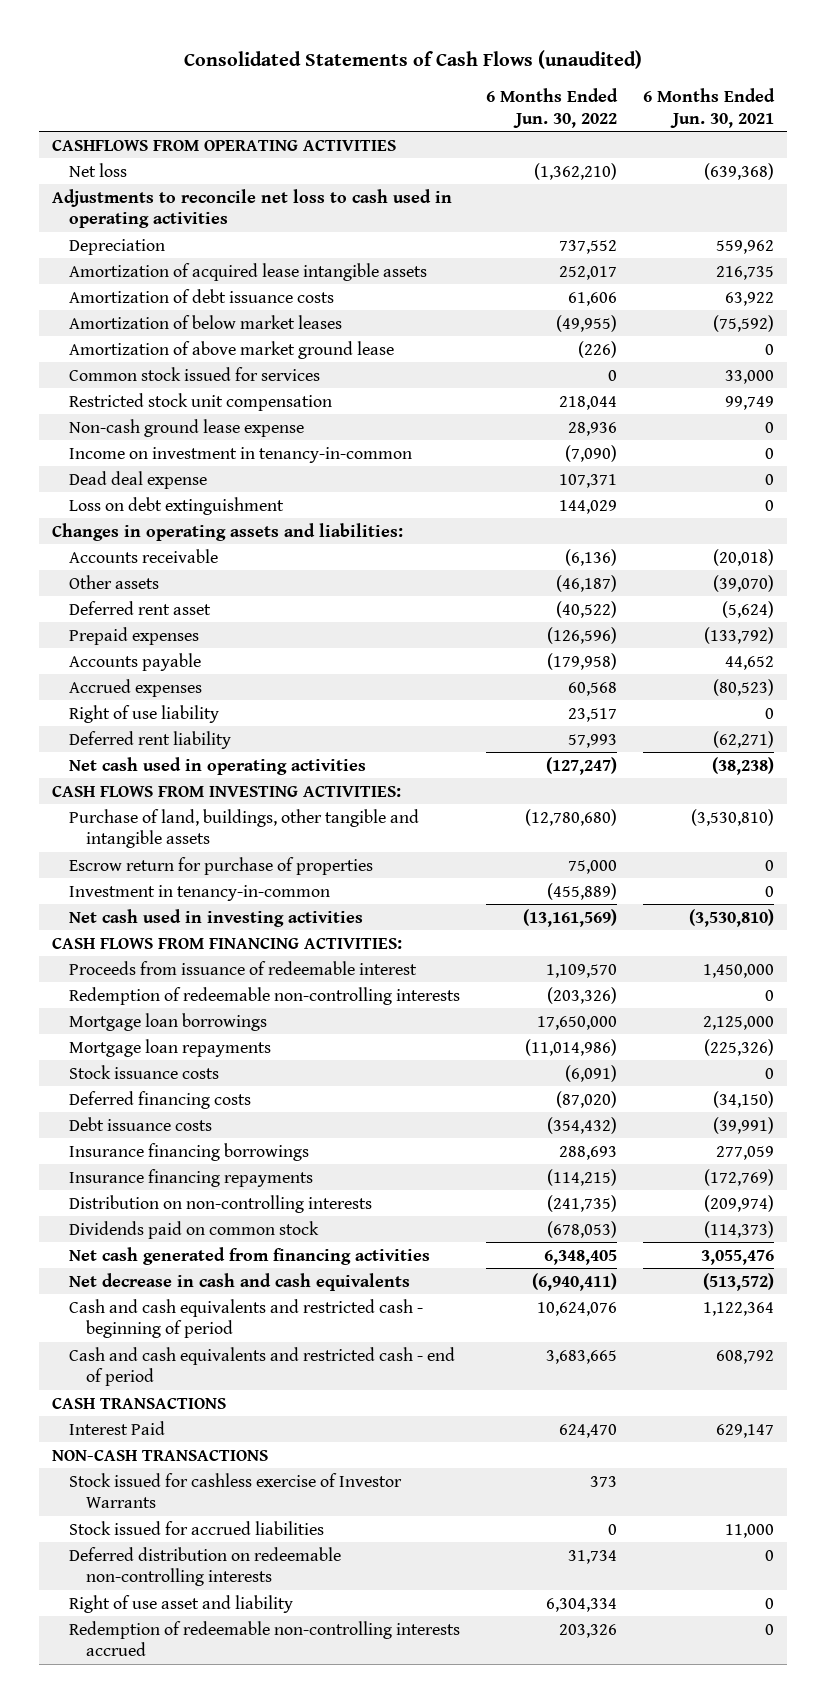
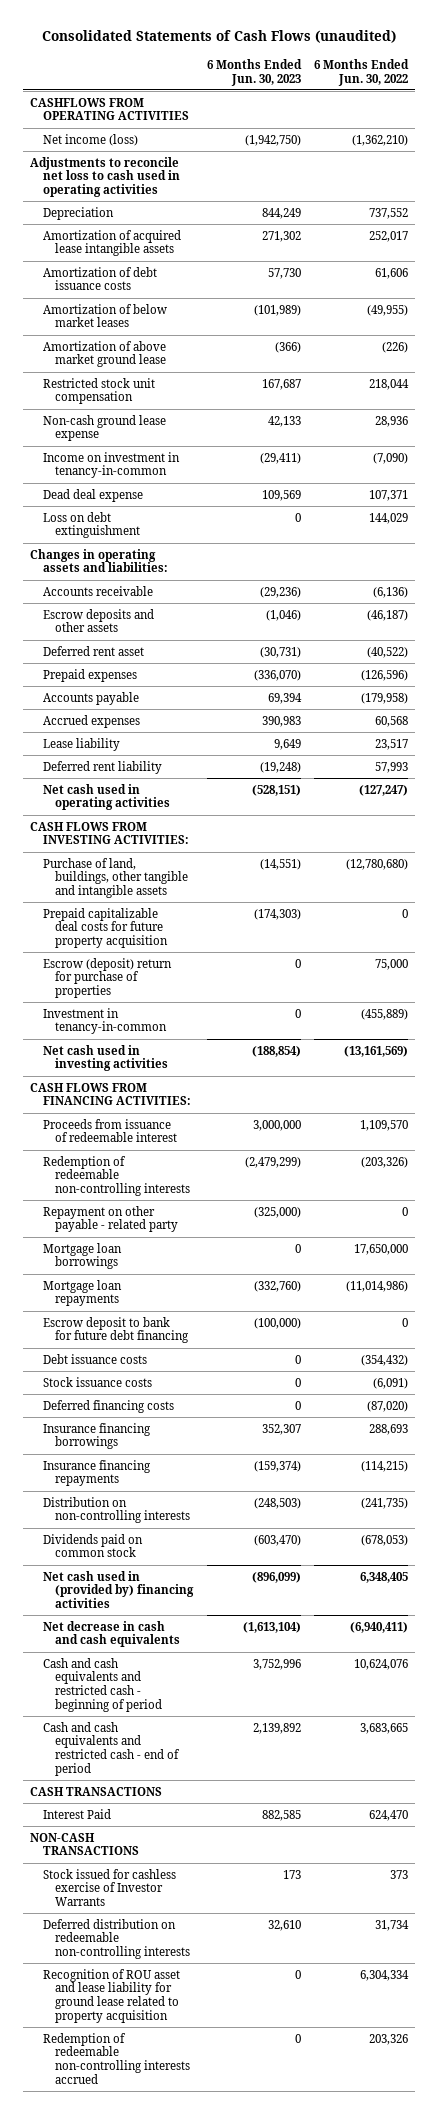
[642,87,775,128] 6 Months Ended Jun. 30, 2021 -> none
none -> [206,58,302,86] 6 Months Ended Jun. 30, 2023
[69,162,128,177] Net loss -> [42,133,138,146] Net income (loss)
[69,366,321,381] Common stock issued for services -> none
[69,574,160,589] Other assets -> [42,608,154,633] Escrow deposits and other assets
[69,704,220,723] Right of use liability -> [42,737,120,751] Lease liability
none -> [42,907,169,949] Prepaid capitalizable deal costs for future property acquisition
[69,856,374,875] Escrow return for purchase of properties -> [42,957,172,999] Escrow (deposit) return for purchase of properties
none -> [42,1205,179,1233] Repayment on other payable - related party
none -> [42,1316,190,1344] Escrow deposit to bank for future debt financing
[69,1116,213,1131] Debt issuance costs -> [42,1353,147,1364] Debt issuance costs
[69,1246,431,1265] Net cash generated from financing activities -> [42,1570,195,1609] Net cash used in (provided by) financing activities
[69,1520,325,1535] Stock issued for accrued liabilities -> none
[69,1594,294,1613] Right of use asset and liability -> [42,1968,180,2023] Recognition of ROU asset and lease liability for ground lease related to property acquisition

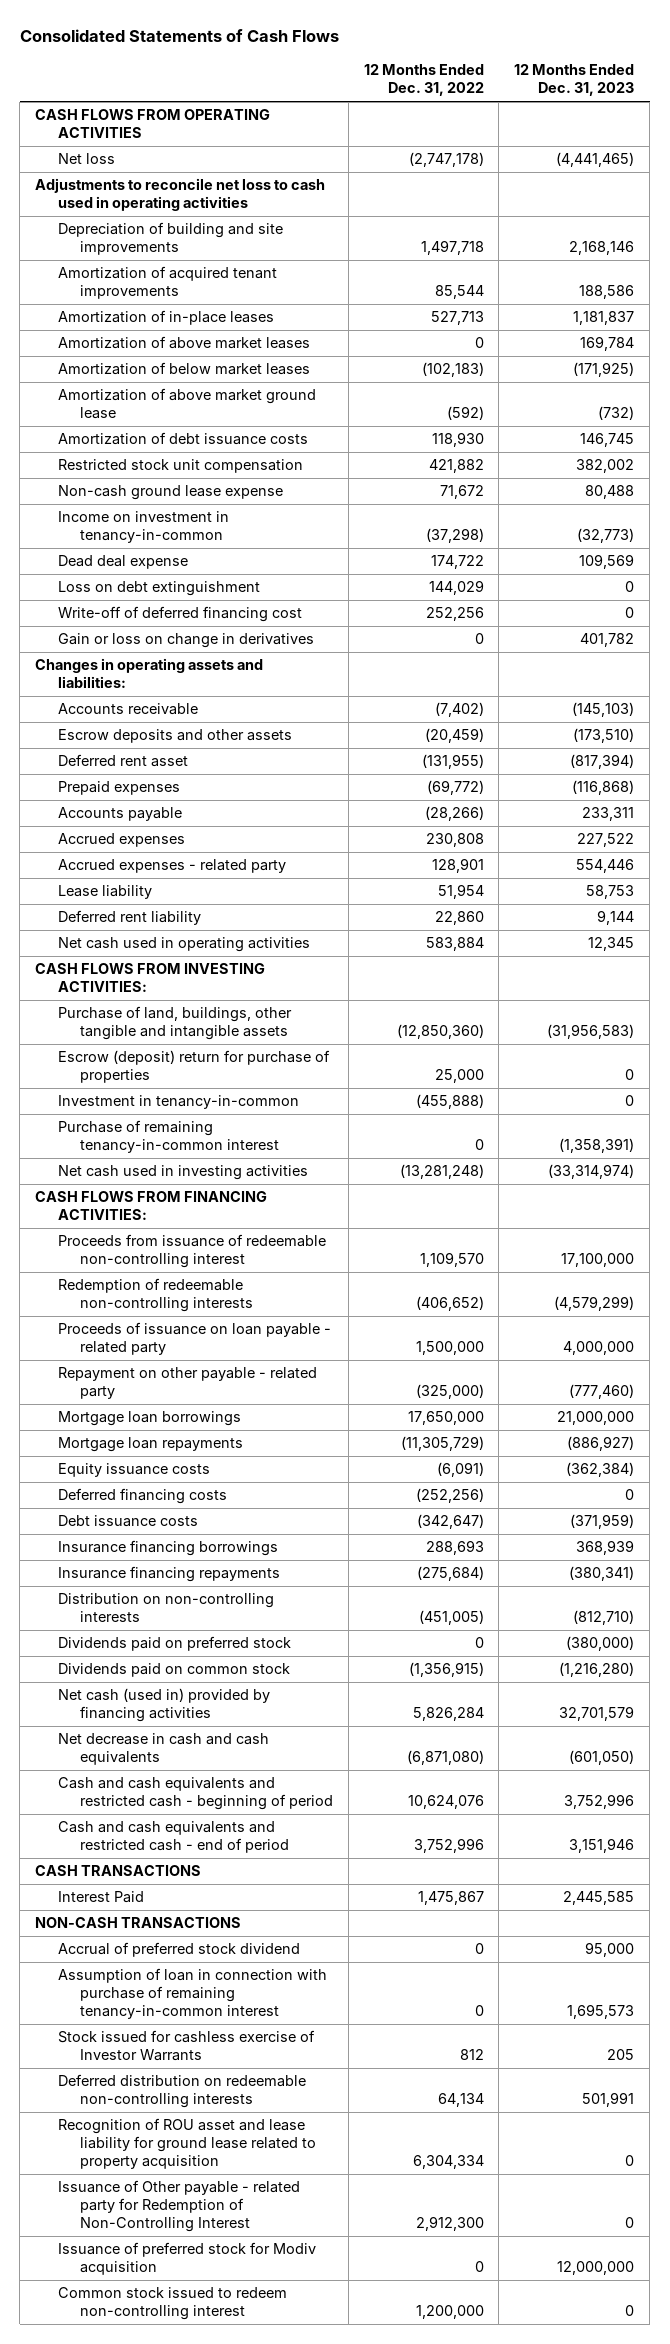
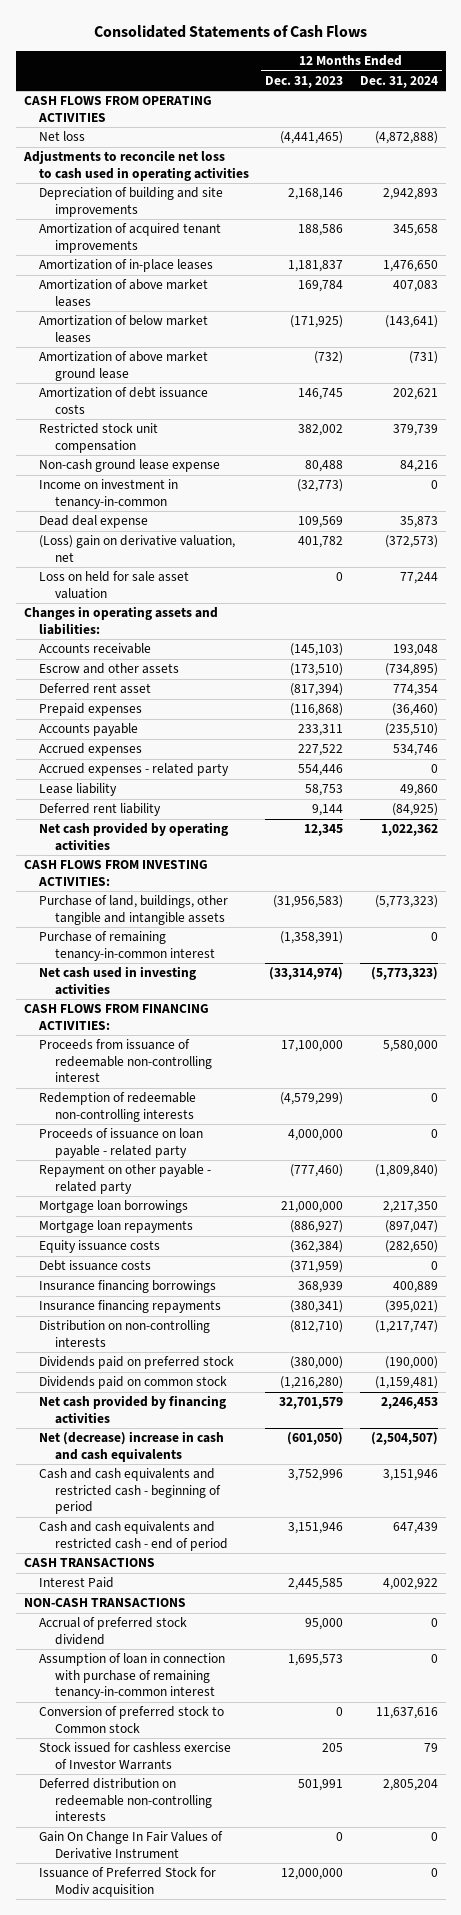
[363,64,484,97] 12 Months Ended Dec. 31, 2022 -> none
none -> [359,75,438,88] Dec. 31, 2024
[57,581,260,597] Loss on debt extinguishment -> none
[57,606,302,623] Write-off of deferred financing cost -> none
[57,633,314,649] Gain or loss on change in derivatives -> [39,535,236,562] (Loss) gain on derivative valuation, net
none -> [39,571,190,599] Loss on held for sale asset valuation
[57,729,292,744] Escrow deposits and other assets -> [39,663,180,675] Escrow and other assets
[57,937,310,953] Net cash used in operating activities -> [39,822,229,851] Net cash provided by operating activities
[57,1050,330,1084] Escrow (deposit) return for purchase of properties -> none
[57,1095,299,1110] Investment in tenancy-in-common -> none
[57,1488,227,1505] Deferred financing costs -> none
[57,1688,270,1723] Net cash (used in) provided by financing activities -> [39,1395,227,1424] Net cash provided by financing activities
[57,1733,269,1766] Net decrease in cash and cash equivalents -> [39,1431,225,1462] Net (decrease) increase in cash and cash equivalents
none -> [39,1706,225,1733] Conversion of preferred stock to Common stock
[57,2118,316,2170] Recognition of ROU asset and lease liability for ground lease related to property acquisition -> none
[57,2180,300,2233] Issuance of Other payable - related party for Redemption of Non-Controlling Interest -> none
[57,2287,287,2321] Common stock issued to redeem non-controlling interest -> none
none -> [39,1831,224,1859] Gain On Change In Fair Values of Derivative Instrument
[57,2242,316,2276] Issuance of preferred stock for Modiv acquisition -> [39,1867,217,1897] Issuance of Preferred Stock for Modiv acquisition

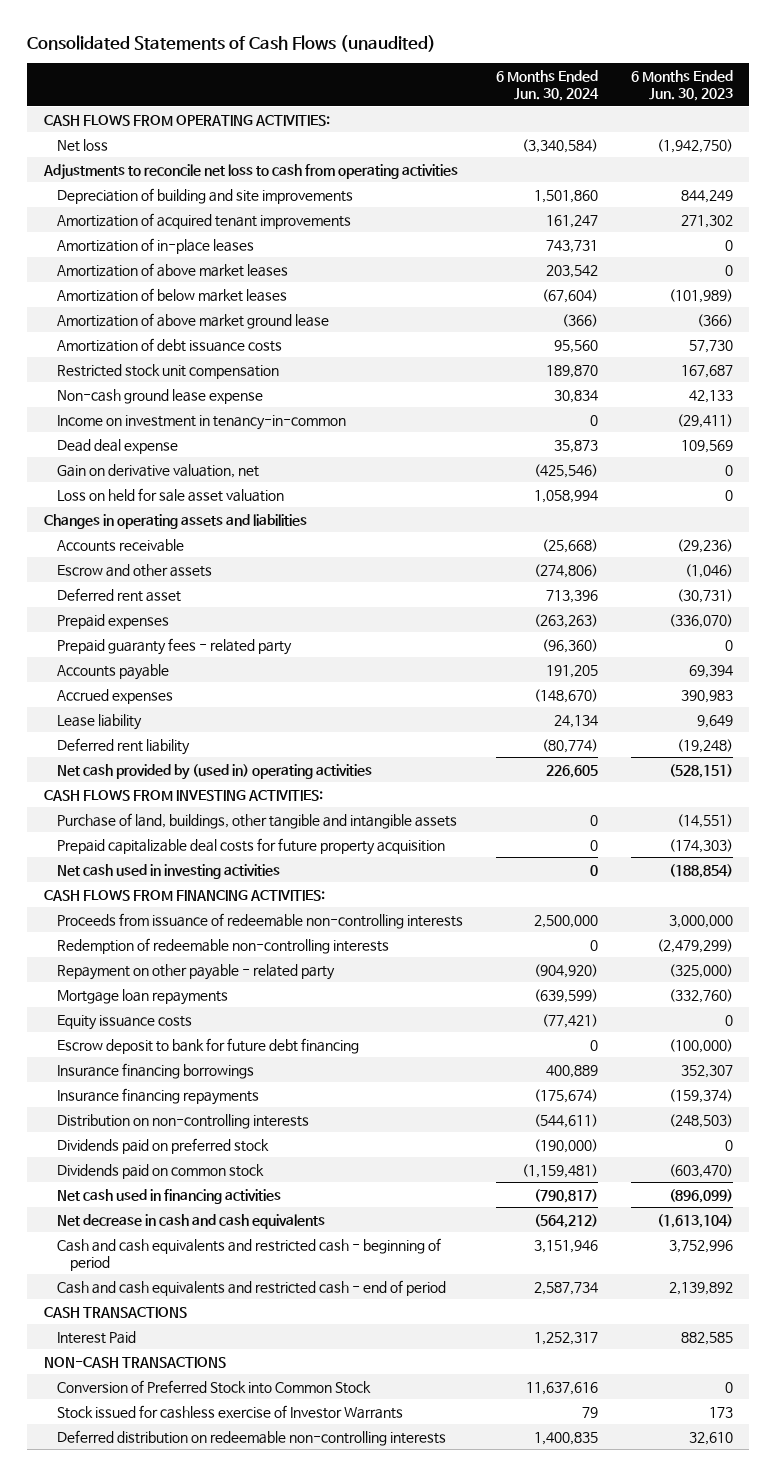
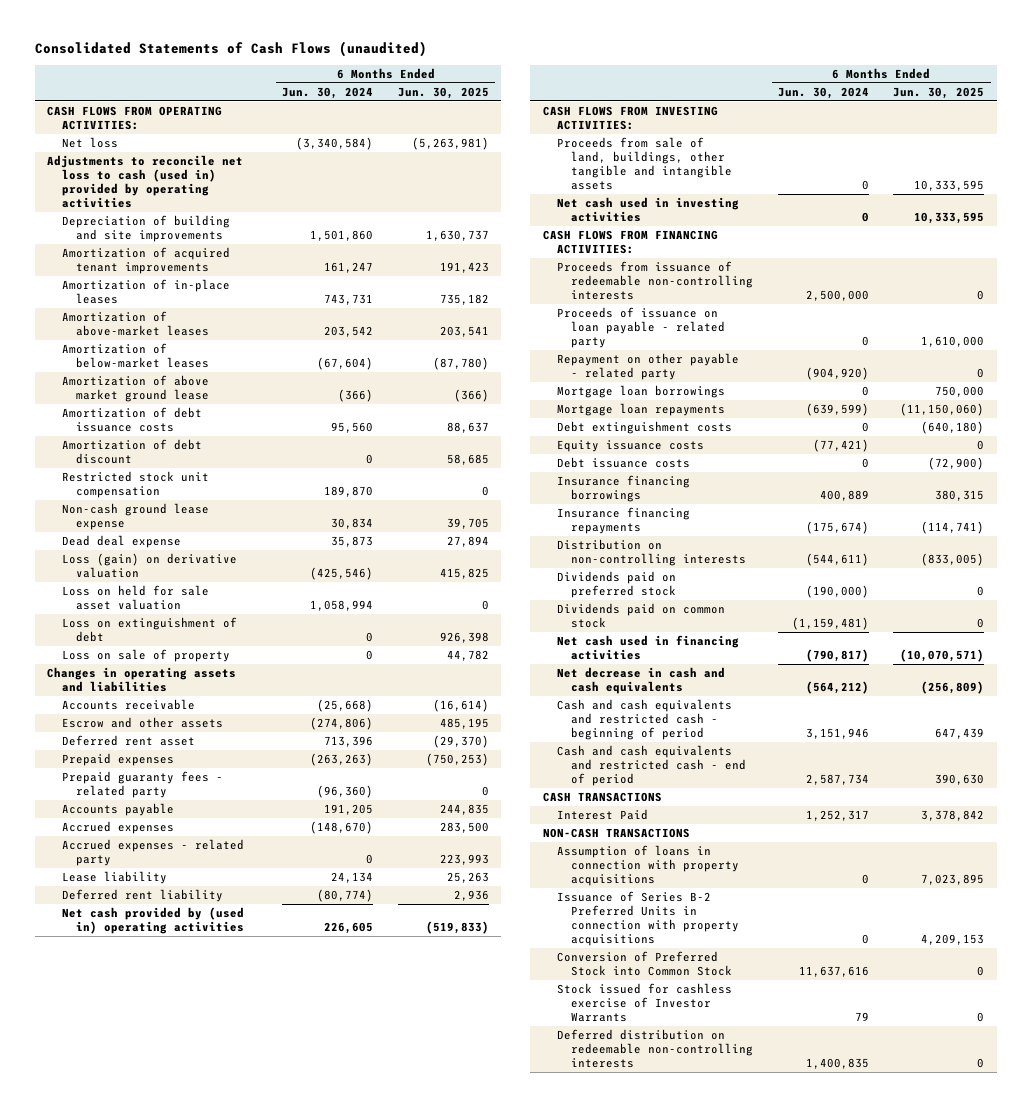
[630,70,733,102] 6 Months Ended Jun. 30, 2023 -> none
none -> [397,86,489,99] Jun. 30, 2025
[42,163,458,180] Adjustments to reconcile net loss to cash from operating activities -> [47,155,244,209] Adjustments to reconcile net loss to cash (used in) provided by operating activities
[56,262,288,277] Amortization of above market leases -> [61,311,209,337] Amortization of above-market leases
[56,287,287,302] Amortization of below market leases -> [61,343,209,369] Amortization of below-market leases
none -> [61,439,202,465] Amortization of debt discount
[56,414,346,430] Income on investment in tenancy-in-common -> none
[56,463,259,478] Gain on derivative valuation, net -> [61,553,237,579] Loss (gain) on derivative valuation
none -> [61,617,237,643] Loss on extinguishment of debt
none -> [61,649,230,663] Loss on sale of property
none -> [61,839,244,867] Accrued expenses - related party
[56,837,445,855] Prepaid capitalizable deal costs for future property acquisition -> none
[56,812,457,829] Purchase of land, buildings, other tangible and intangible assets -> [556,137,733,191] Proceeds from sale of land, buildings, other tangible and intangible assets
[56,937,389,954] Redemption of redeemable non-controlling interests -> none
none -> [556,307,726,349] Proceeds of issuance on loan payable - related party
none -> [556,385,725,399] Mortgage loan borrowings
none -> [556,421,732,435] Debt extinguishment costs
[56,1037,359,1054] Escrow deposit to bank for future debt financing -> none
none -> [556,457,690,469] Debt issuance costs
none -> [556,845,740,887] Assumption of loans in connection with property acquisitions
none -> [556,891,740,947] Issuance of Series B-2 Preferred Units in connection with property acquisitions

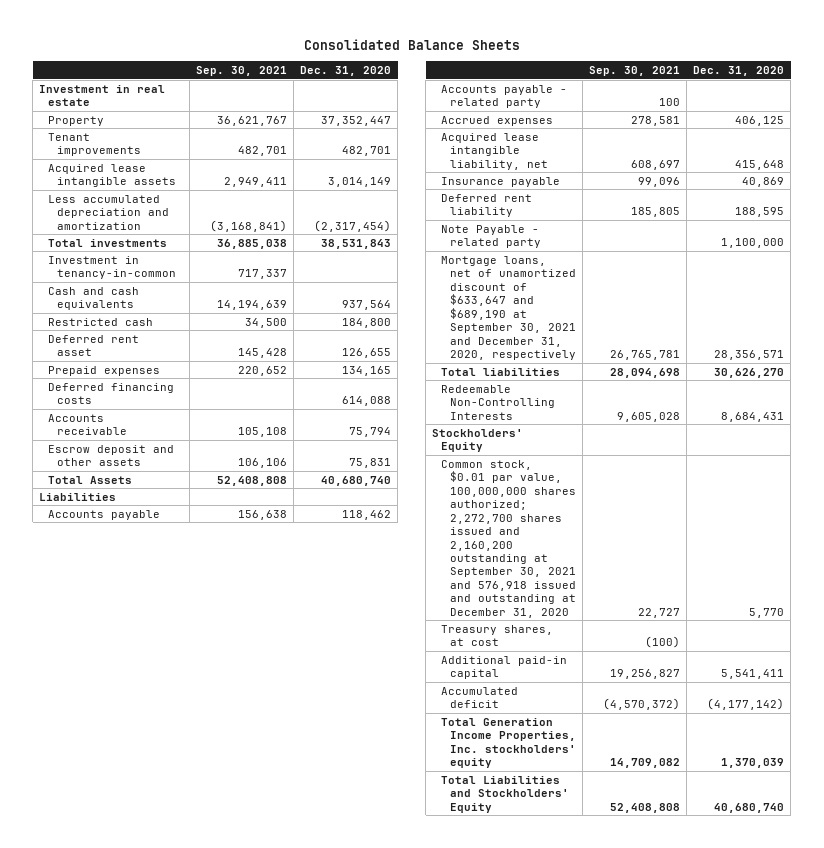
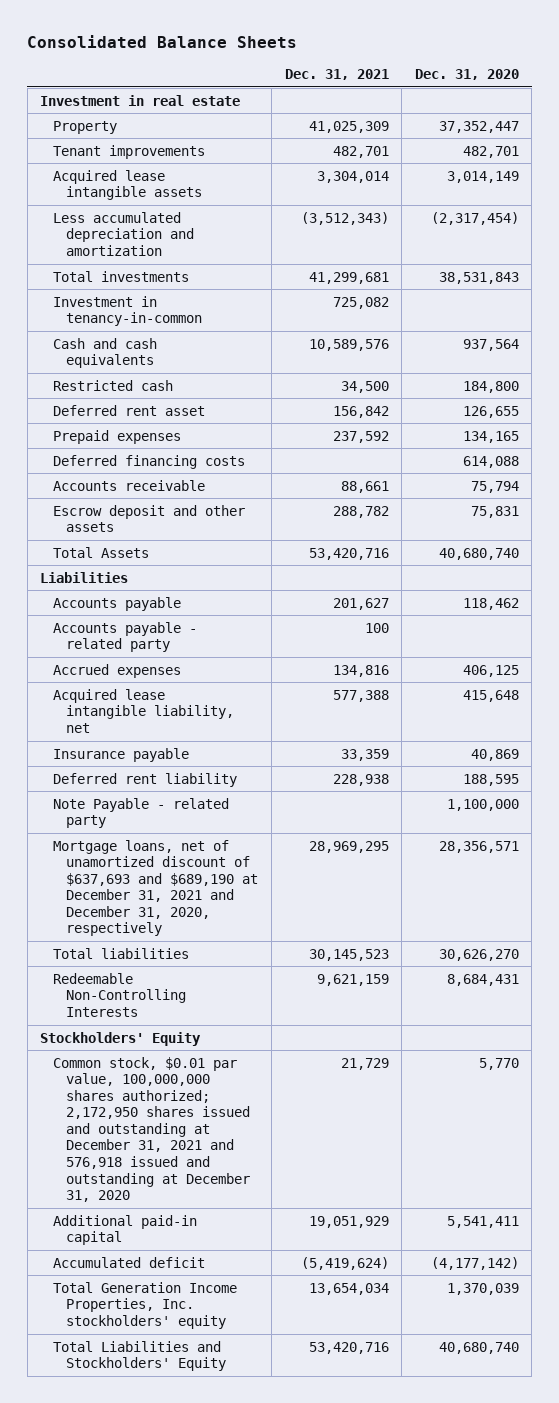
[196,65,288,76] Sep. 30, 2021 -> none
none -> [284,68,389,80] Dec. 31, 2021
[441,255,577,360] Mortgage loans, net of unamortized discount of $633,647 and $689,190 at September 30, 2021 and December 31, 2020, respectively -> [53,839,259,937] Mortgage loans, net of unamortized discount of $637,693 and $689,190 at December 31, 2021 and December 31, 2020, respectively
[441,624,554,647] Treasury shares, at cost -> none
[441,459,577,618] Common stock, $0.01 par value, 100,000,000 shares authorized; 2,272,700 shares issued and 2,160,200 outstanding at September 30, 2021 and 576,918 issued and outstanding at December 31, 2020 -> [53,1056,251,1203] Common stock, $0.01 par value, 100,000,000 shares authorized; 2,172,950 shares issued and outstanding at December 31, 2021 and 576,918 issued and outstanding at December 31, 2020

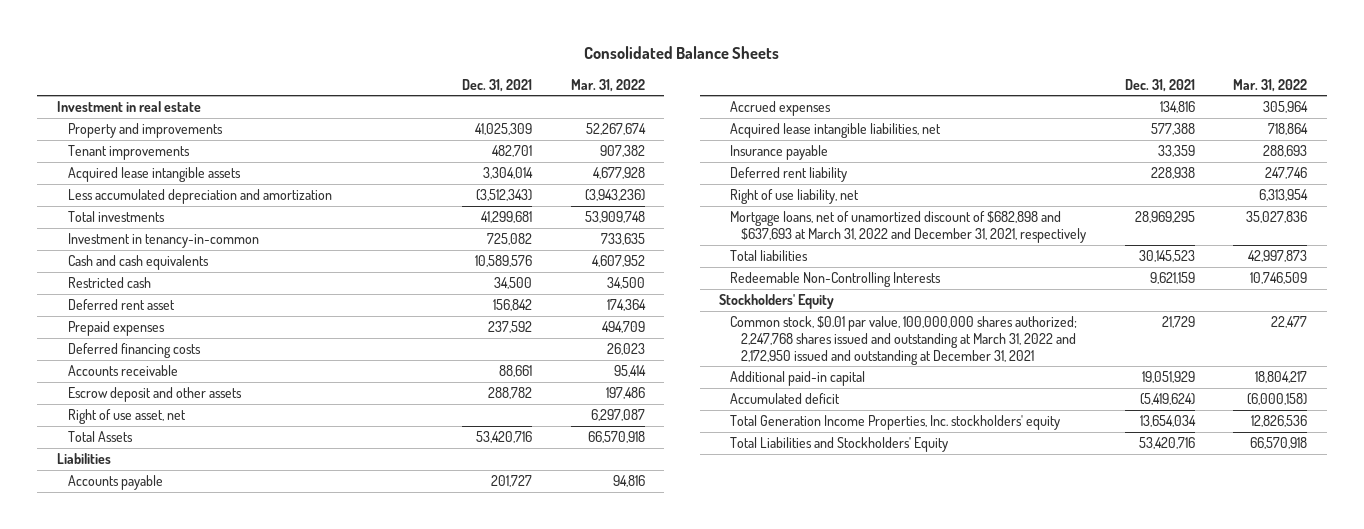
[414,68,519,80] Dec. 31, 2020 -> none
none -> [570,78,645,92] Mar. 31, 2022
[53,120,118,134] Property -> [67,123,223,139] Property and improvements
none -> [67,409,186,425] Right of use asset, net
[53,621,198,653] Accounts payable - related party -> none
[332,597,389,610] 201,627 -> [491,475,533,488] 201,727
[53,688,235,733] Acquired lease intangible liability, net -> [729,123,941,139] Acquired lease intangible liabilities, net
[53,797,230,829] Note Payable - related party -> none
none -> [729,189,859,205] Right of use liability, net
[53,839,259,937] Mortgage loans, net of unamortized discount of $637,693 and $689,190 at December 31, 2021 and December 31, 2020, respectively -> [729,211,1086,243] Mortgage loans, net of unamortized discount of $682,898 and $637,693 at March 31, 2022 and December 31, 2021, respectively
[53,1056,251,1203] Common stock, $0.01 par value, 100,000,000 shares authorized; 2,172,950 shares issued and outstanding at December 31, 2021 and 576,918 issued and outstanding at December 31, 2020 -> [729,316,1077,365] Common stock, $0.01 par value, 100,000,000 shares authorized; 2,247,768 shares issued and outstanding at March 31, 2022 and 2,172,950 issued and outstanding at December 31, 2021

